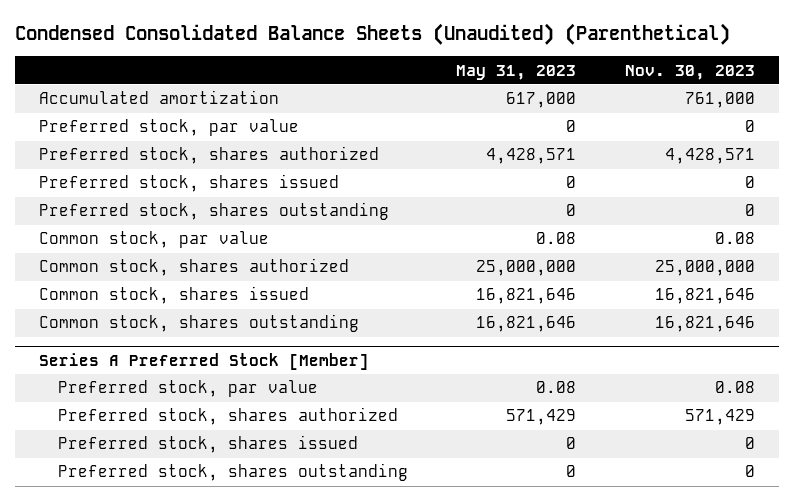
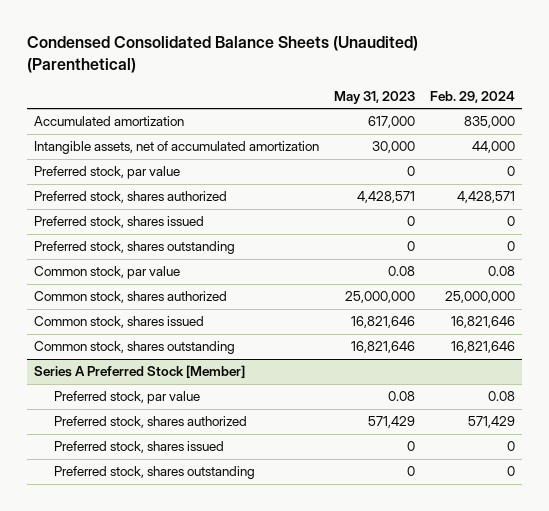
[624,64,755,80] Nov. 30, 2023 -> none
none -> [429,90,515,103] Feb. 29, 2024
none -> [34,141,320,155] Intangible assets, net of accumulated amortization

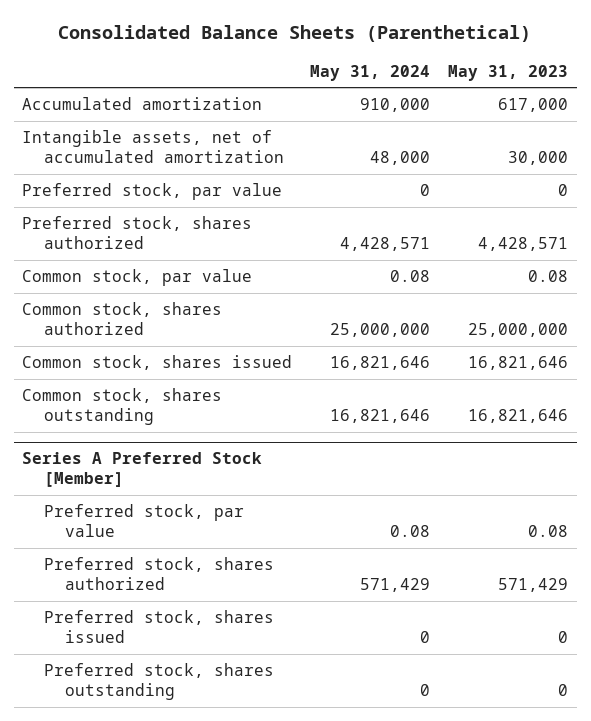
[27,36,419,73] Condensed Consolidated Balance Sheets (Unaudited) (Parenthetical) -> [58,24,532,42] Consolidated Balance Sheets (Parenthetical)
[429,90,515,103] Feb. 29, 2024 -> none
none -> [310,64,431,81] May 31, 2024
[34,216,205,229] Preferred stock, shares issued -> none
[34,241,236,255] Preferred stock, shares outstanding -> none

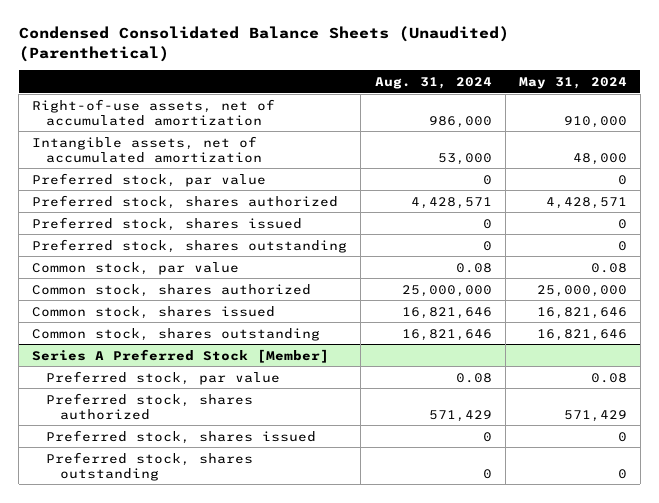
[58,24,532,42] Consolidated Balance Sheets (Parenthetical) -> [18,26,509,62] Condensed Consolidated Balance Sheets (Unaudited) (Parenthetical)
[448,64,569,81] May 31, 2023 -> none
none -> [374,76,492,89] Aug. 31, 2024
[22,97,263,111] Accumulated amortization -> [32,98,276,126] Right-of-use assets, net of accumulated amortization
none -> [32,216,303,231] Preferred stock, shares issued
none -> [32,238,348,253] Preferred stock, shares outstanding

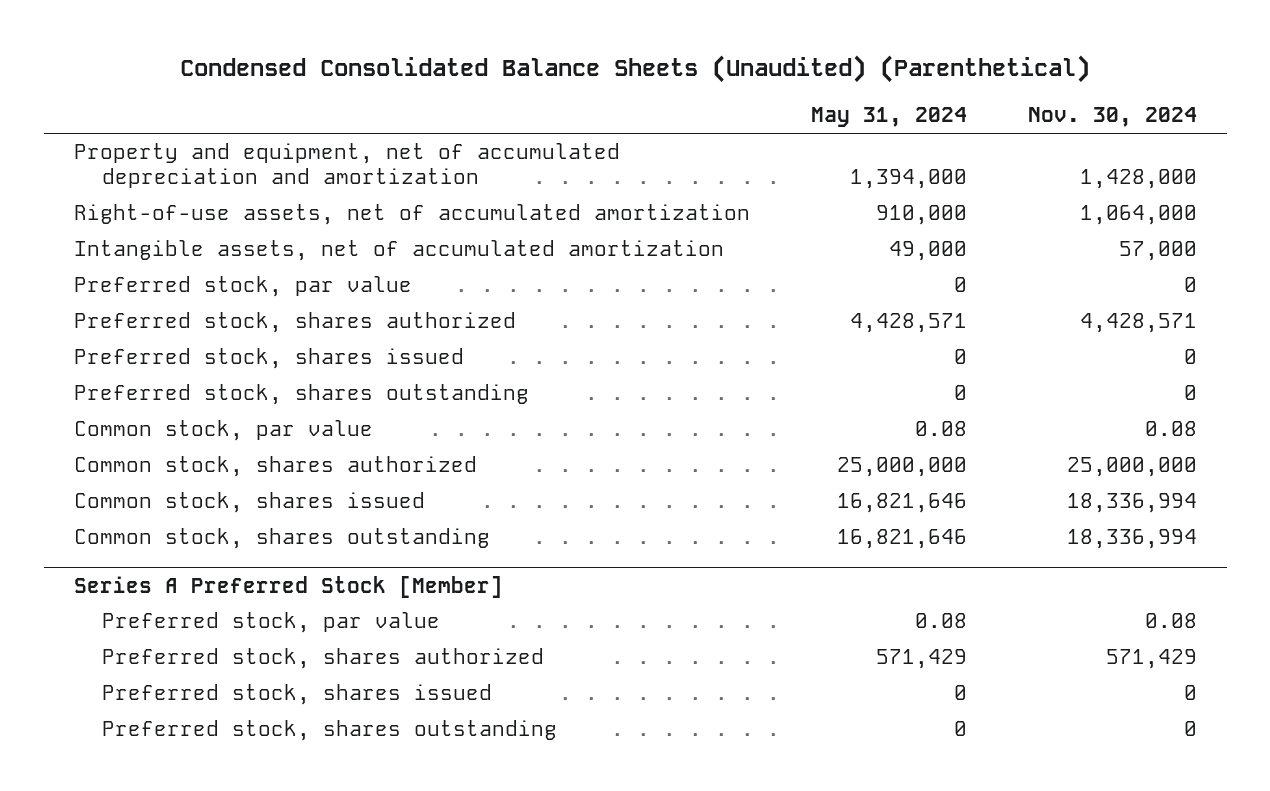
[374,76,492,89] Aug. 31, 2024 -> none
none -> [1027,107,1197,128] Nov. 30, 2024
none -> [73,143,620,189] Property and equipment, net of accumulated depreciation and amortization
[572,152,627,165] 48,000 -> [888,241,967,262] 49,000

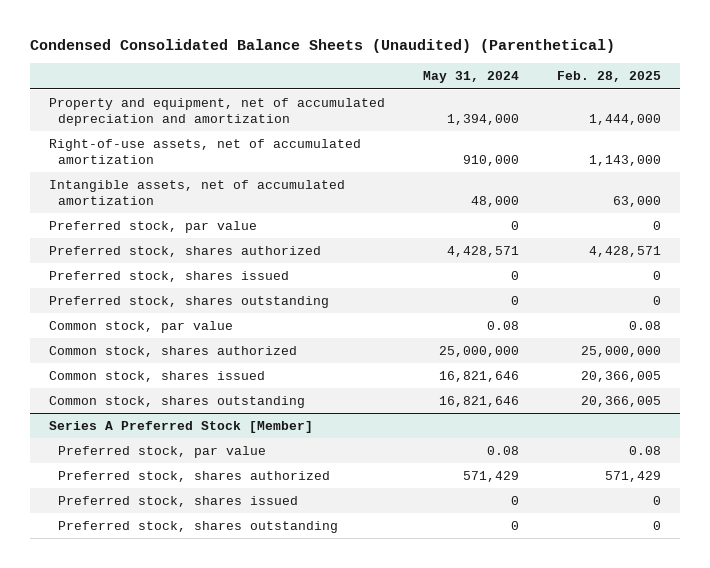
[1027,107,1197,128] Nov. 30, 2024 -> none
none -> [557,71,662,83] Feb. 28, 2025
[888,241,967,262] 49,000 -> [471,195,520,207] 48,000

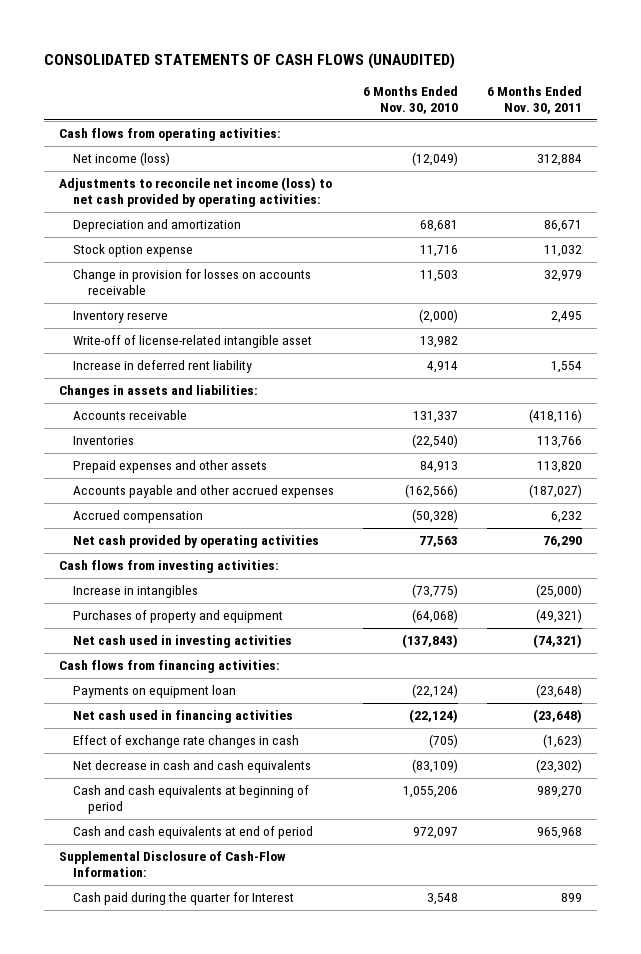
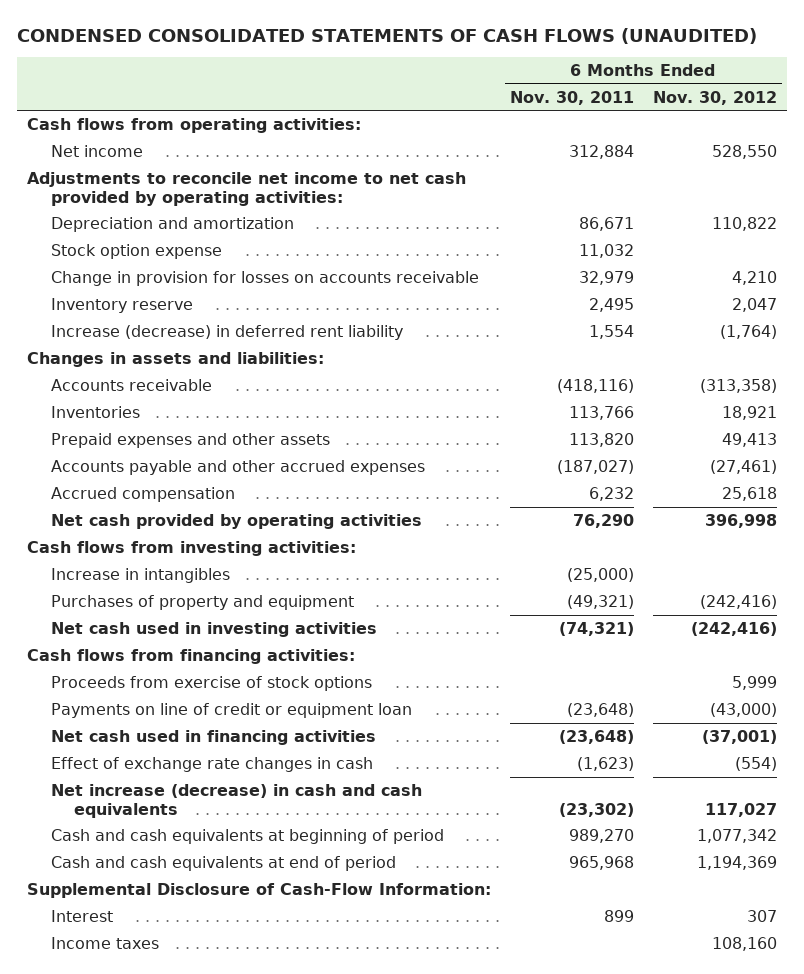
[43,53,455,70] CONSOLIDATED STATEMENTS OF CASH FLOWS (UNAUDITED) -> [17,27,758,44] CONDENSED CONSOLIDATED STATEMENTS OF CASH FLOWS (UNAUDITED)
[363,85,459,115] 6 Months Ended Nov. 30, 2010 -> none
none -> [653,90,778,105] Nov. 30, 2012
[73,152,171,167] Net income (loss) -> [50,145,143,158] Net income
[58,177,332,208] Adjustments to reconcile net income (loss) to net cash provided by operating activities: -> [26,172,466,206] Adjustments to reconcile net income to net cash provided by operating activities:
[73,335,313,349] Write-off of license-related intangible asset -> none
[73,360,253,374] Increase in deferred rent liability -> [50,325,403,341] Increase (decrease) in deferred rent liability
none -> [50,676,372,692] Proceeds from exercise of stock options
[73,685,237,699] Payments on equipment loan -> [50,703,412,719] Payments on line of credit or equipment loan
[73,760,312,774] Net decrease in cash and cash equivalents -> [50,784,422,818] Net increase (decrease) in cash and cash equivalents
[73,892,295,906] Cash paid during the quarter for Interest -> [50,910,113,923] Interest
none -> [50,937,159,950] Income taxes

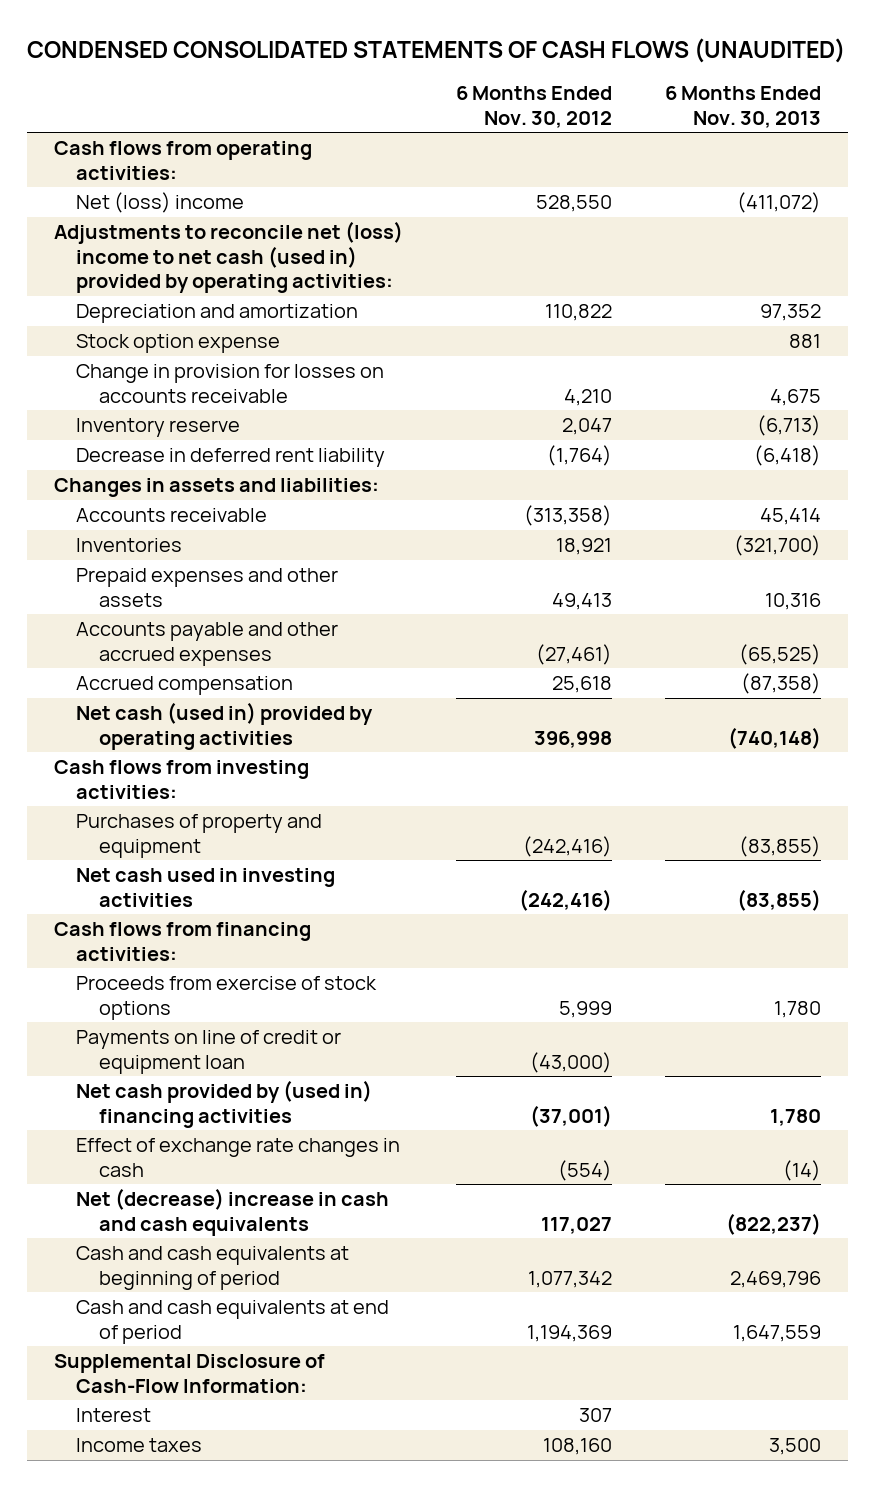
[509,90,634,105] Nov. 30, 2011 -> none
none -> [665,86,822,128] 6 Months Ended Nov. 30, 2013
[50,145,143,158] Net income -> [76,192,245,214] Net (loss) income
[26,172,466,206] Adjustments to reconcile net income to net cash provided by operating activities: -> [53,221,403,294] Adjustments to reconcile net (loss) income to net cash (used in) provided by operating activities:
[50,325,403,341] Increase (decrease) in deferred rent liability -> [76,448,386,468] Decrease in deferred rent liability
[50,514,422,530] Net cash provided by operating activities -> [76,702,374,750] Net cash (used in) provided by operating activities
[50,568,230,584] Increase in intangibles -> none
[50,730,376,746] Net cash used in financing activities -> [76,1080,373,1128] Net cash provided by (used in) financing activities
[50,784,422,818] Net increase (decrease) in cash and cash equivalents -> [76,1188,390,1236] Net (decrease) increase in cash and cash equivalents

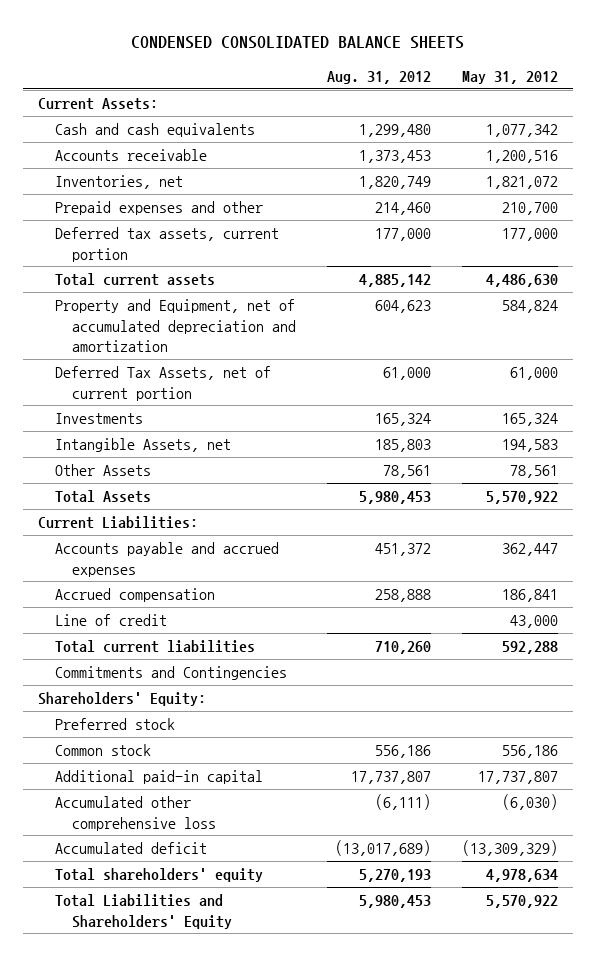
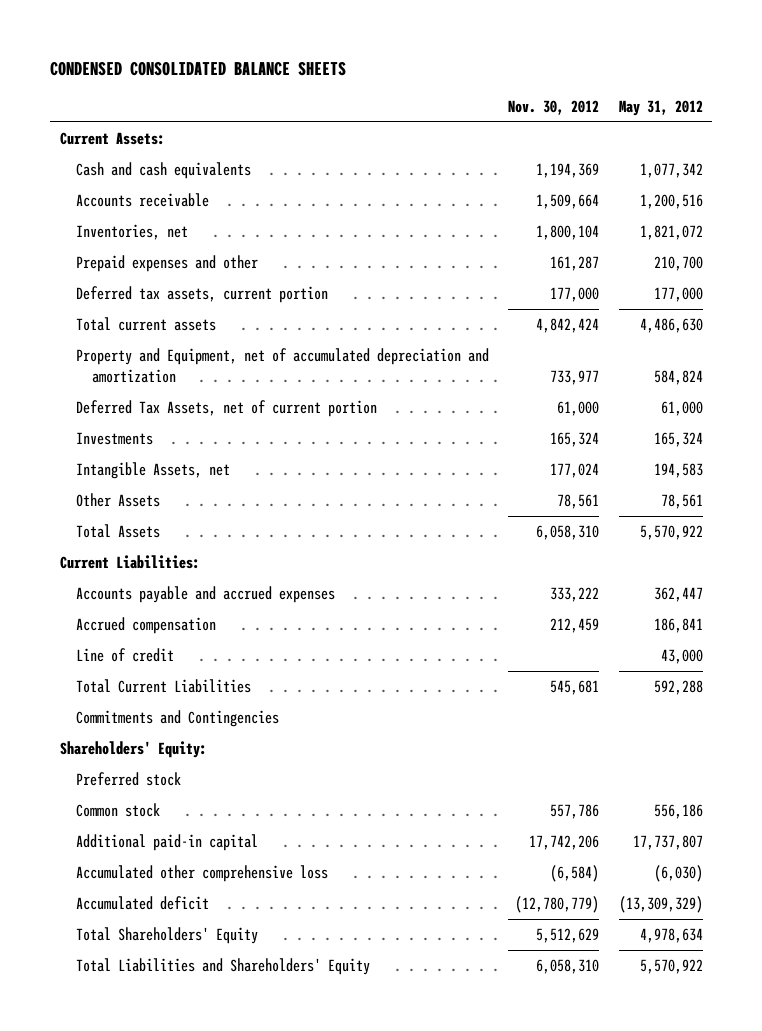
[326,70,431,84] Aug. 31, 2012 -> none
none -> [508,99,600,115] Nov. 30, 2012
[55,639,256,653] Total current liabilities -> [75,679,251,694] Total Current Liabilities
[55,867,264,882] Total shareholders' equity -> [75,927,258,945] Total Shareholders' Equity

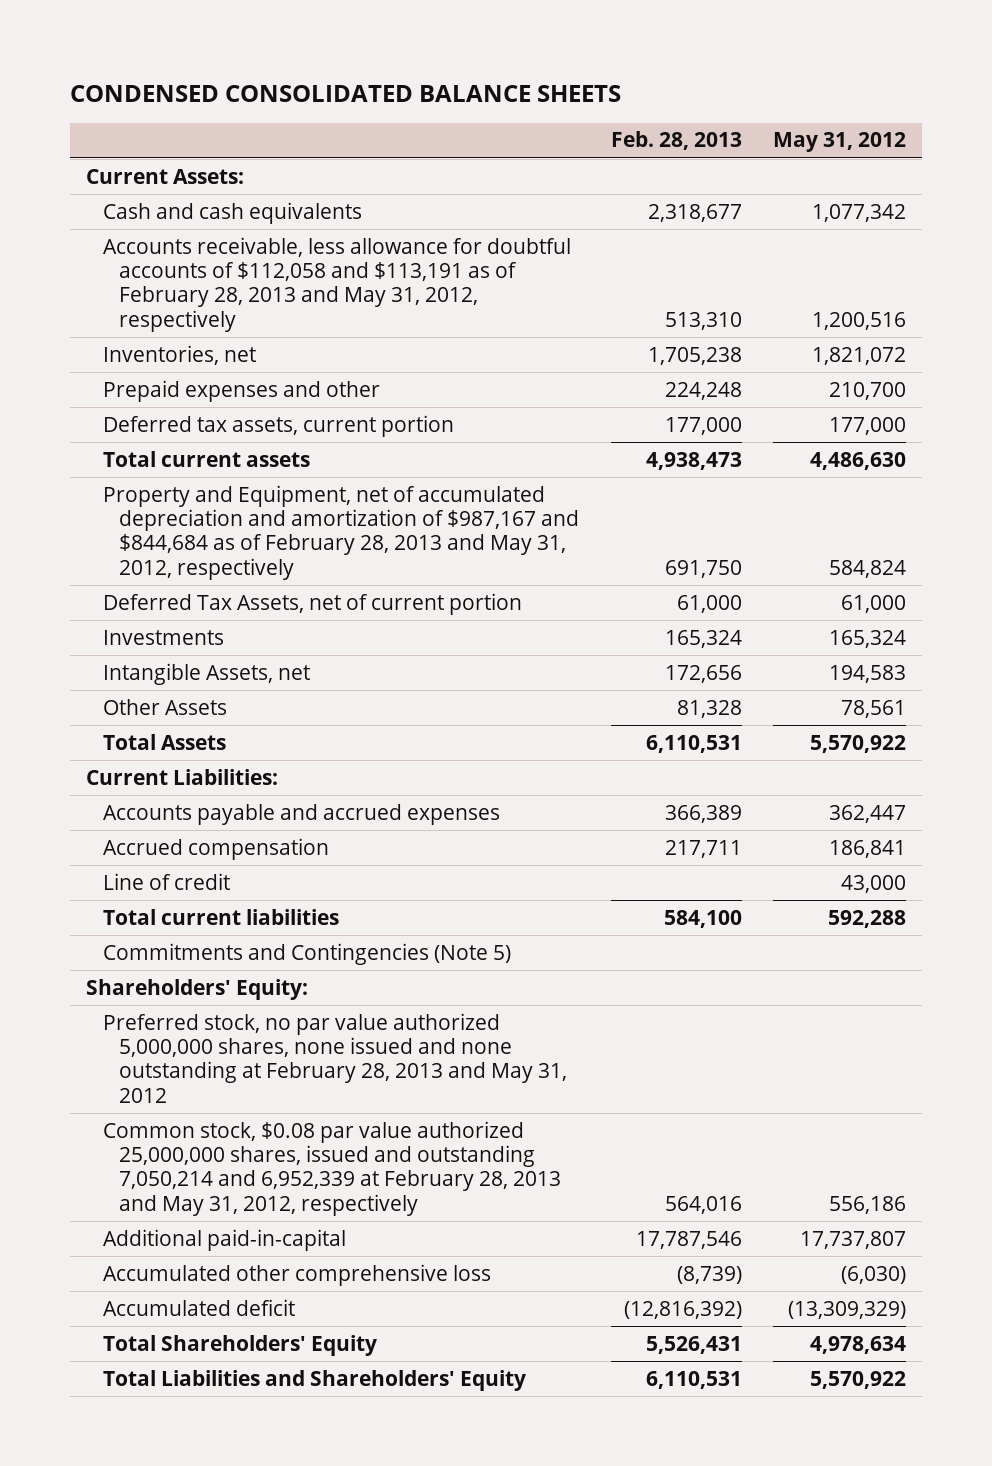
[508,99,600,115] Nov. 30, 2012 -> none
none -> [610,131,742,151] Feb. 28, 2013
[75,193,209,208] Accounts receivable -> [102,236,571,332] Accounts receivable, less allowance for doubtful accounts of $112,058 and $113,191 as of February 28, 2013 and May 31, 2012, respectively
[75,348,489,383] Property and Equipment, net of accumulated depreciation and amortization -> [102,484,579,580] Property and Equipment, net of accumulated depreciation and amortization of $987,167 and $844,684 as of February 28, 2013 and May 31, 2012, respectively
[75,679,251,694] Total Current Liabilities -> [102,908,339,925] Total current liabilities
[75,710,279,728] Commitments and Contingencies -> [102,942,511,965] Commitments and Contingencies (Note 5)
[75,772,181,787] Preferred stock -> [102,1012,567,1103] Preferred stock, no par value authorized 5,000,000 shares, none issued and none outstanding at February 28, 2013 and May 31, 2012
[75,803,160,818] Common stock -> [102,1120,561,1216] Common stock, $0.08 par value authorized 25,000,000 shares, issued and outstanding 7,050,214 and 6,952,339 at February 28, 2013 and May 31, 2012, respectively
[75,834,258,852] Additional paid-in capital -> [102,1228,346,1251] Additional paid-in-capital

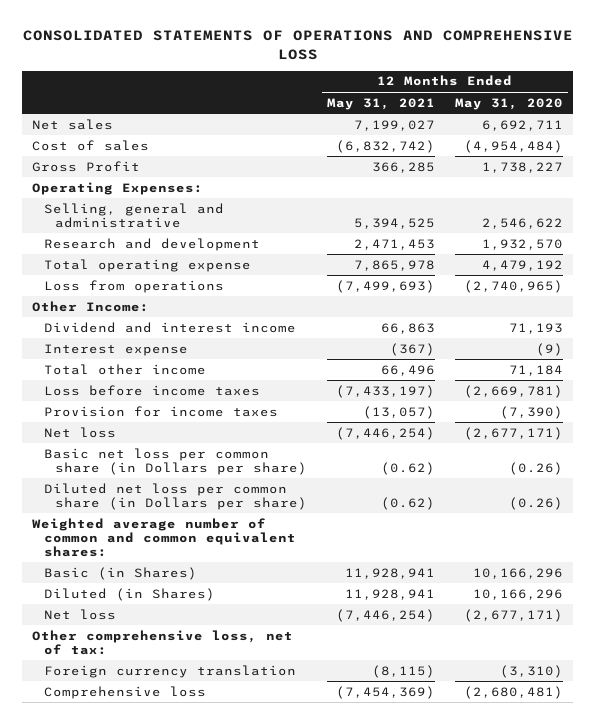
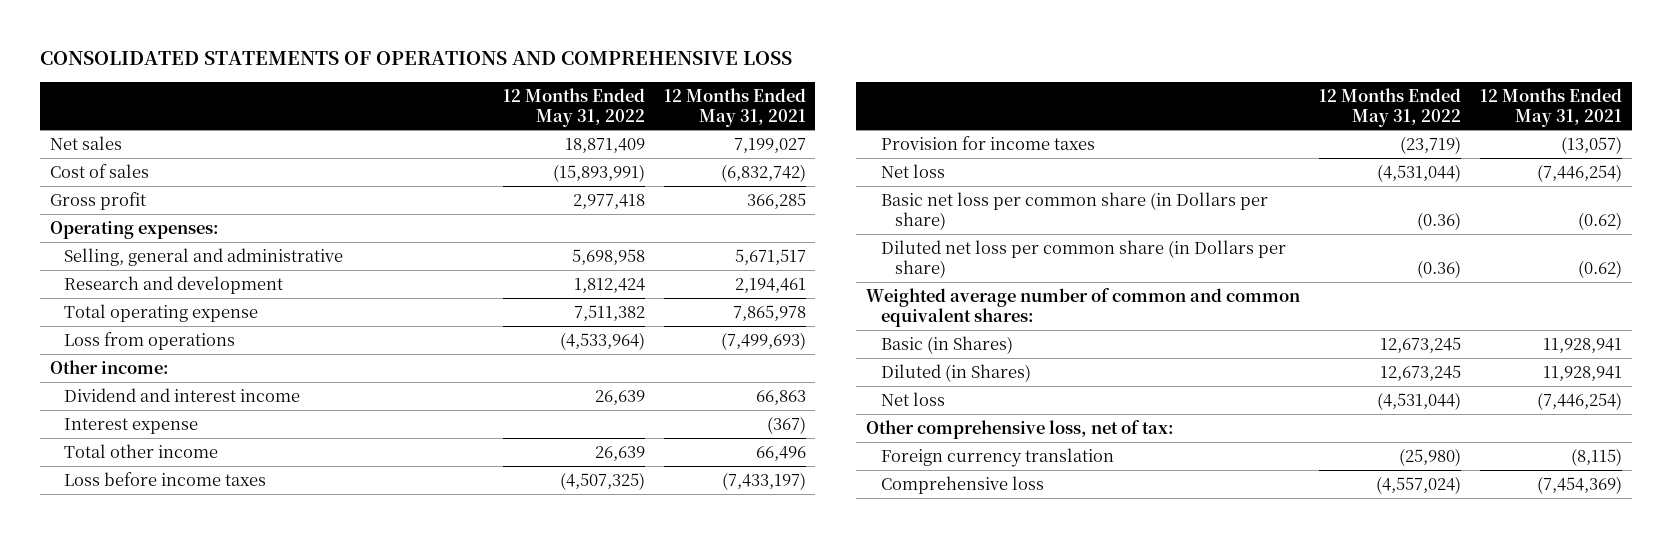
[455,97,564,110] May 31, 2020 -> none
none -> [502,87,645,127] 12 Months Ended May 31, 2022
[32,160,141,172] Gross Profit -> [49,191,146,210] Gross profit
[32,181,204,195] Operating Expenses: -> [49,220,219,239] Operating expenses:
[354,217,436,229] 5,394,525 -> [734,248,806,265] 5,671,517
[354,238,436,250] 2,471,453 -> [734,277,806,293] 2,194,461
[32,300,150,312] Other Income: -> [49,359,169,374] Other income:

